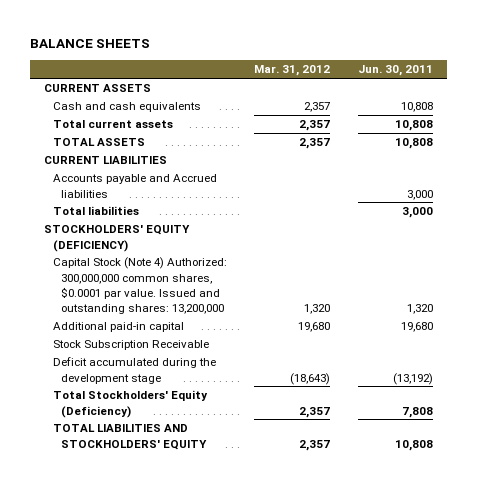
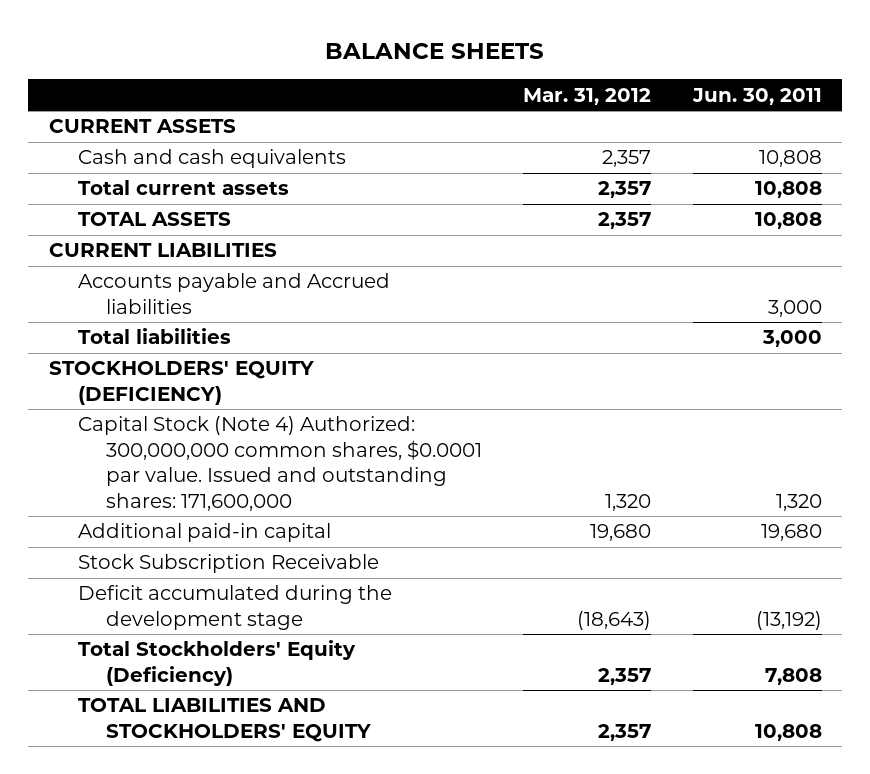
[52,257,227,314] Capital Stock (Note 4) Authorized: 300,000,000 common shares, $0.0001 par value. Issued and outstanding shares: 13,200,000 -> [77,416,483,511] Capital Stock (Note 4) Authorized: 300,000,000 common shares, $0.0001 par value. Issued and outstanding shares: 171,600,000

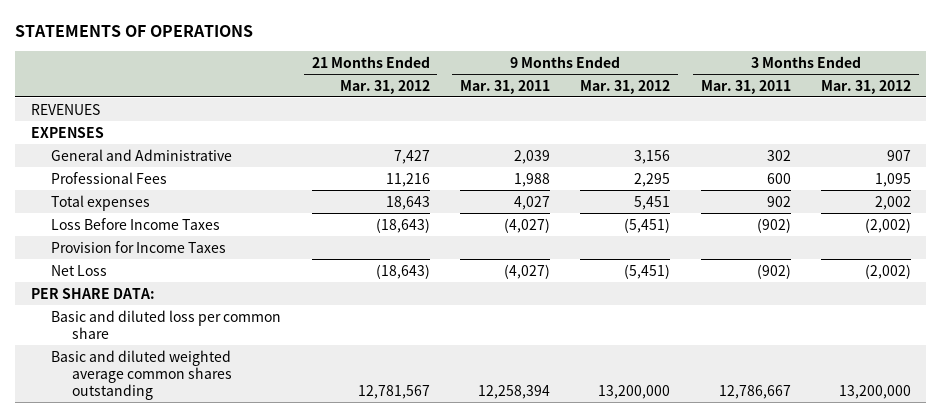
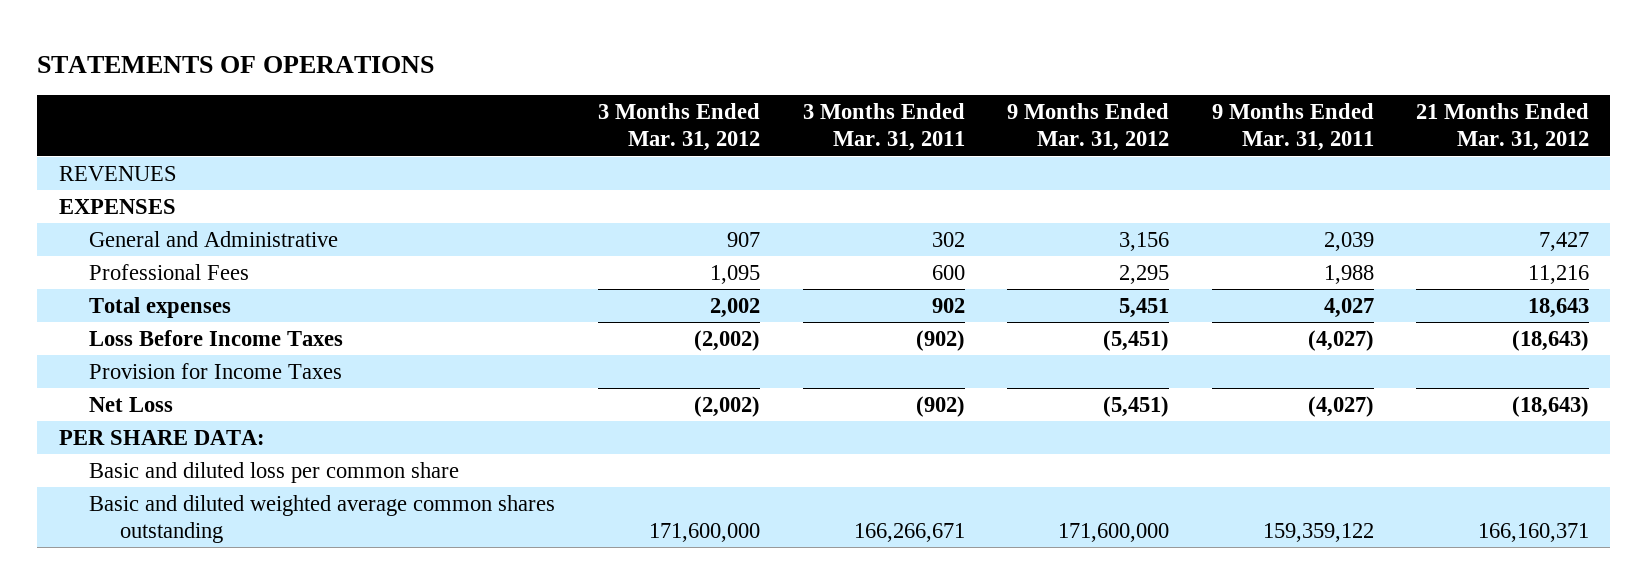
[357,384,430,399] 12,781,567 -> [1478,523,1590,543] 166,160,371
[477,384,550,399] 12,258,394 -> [1262,523,1374,543] 159,359,122
[598,384,671,399] 13,200,000 -> [1058,523,1170,543] 171,600,000
[718,384,791,399] 12,786,667 -> [853,523,965,543] 166,266,671
[838,384,911,399] 13,200,000 -> [648,523,760,543] 171,600,000

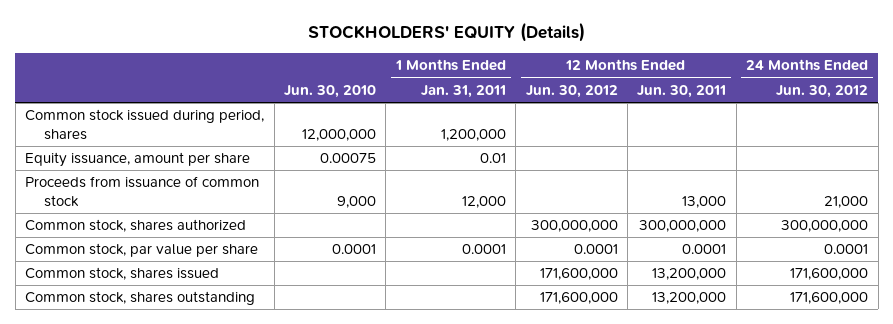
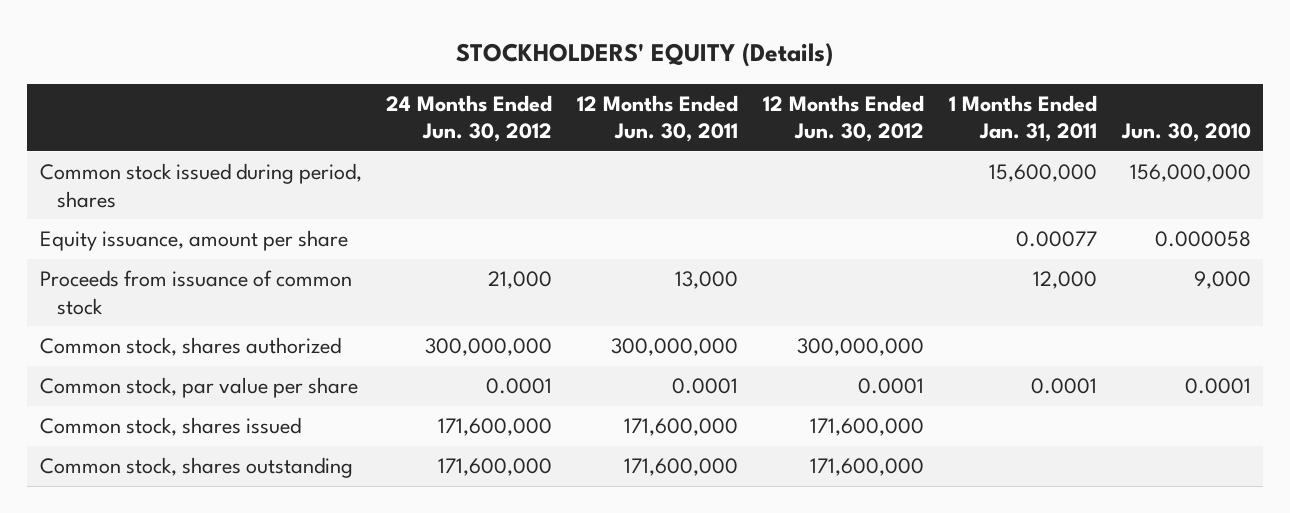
[301,128,376,141] 12,000,000 -> [1129,164,1251,183] 156,000,000
[440,128,506,141] 1,200,000 -> [988,164,1097,183] 15,600,000
[319,153,376,164] 0.00075 -> [1154,231,1251,248] 0.000058
[479,153,506,164] 0.01 -> [1015,231,1097,248] 0.00077
[652,268,727,281] 13,200,000 -> [624,418,739,437] 171,600,000
[652,292,727,305] 13,200,000 -> [624,458,739,477] 171,600,000

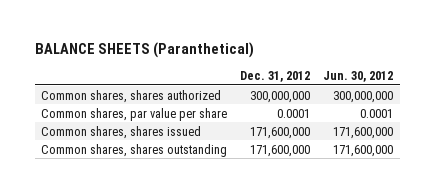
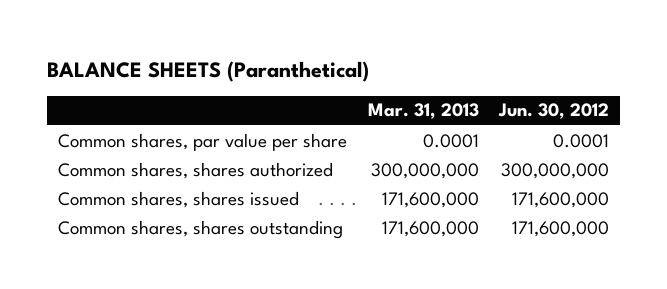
[240,71,311,83] Dec. 31, 2012 -> none
none -> [367,103,479,120] Mar. 31, 2013
[41,89,222,103] Common shares, shares authorized -> [57,161,333,179] Common shares, shares authorized

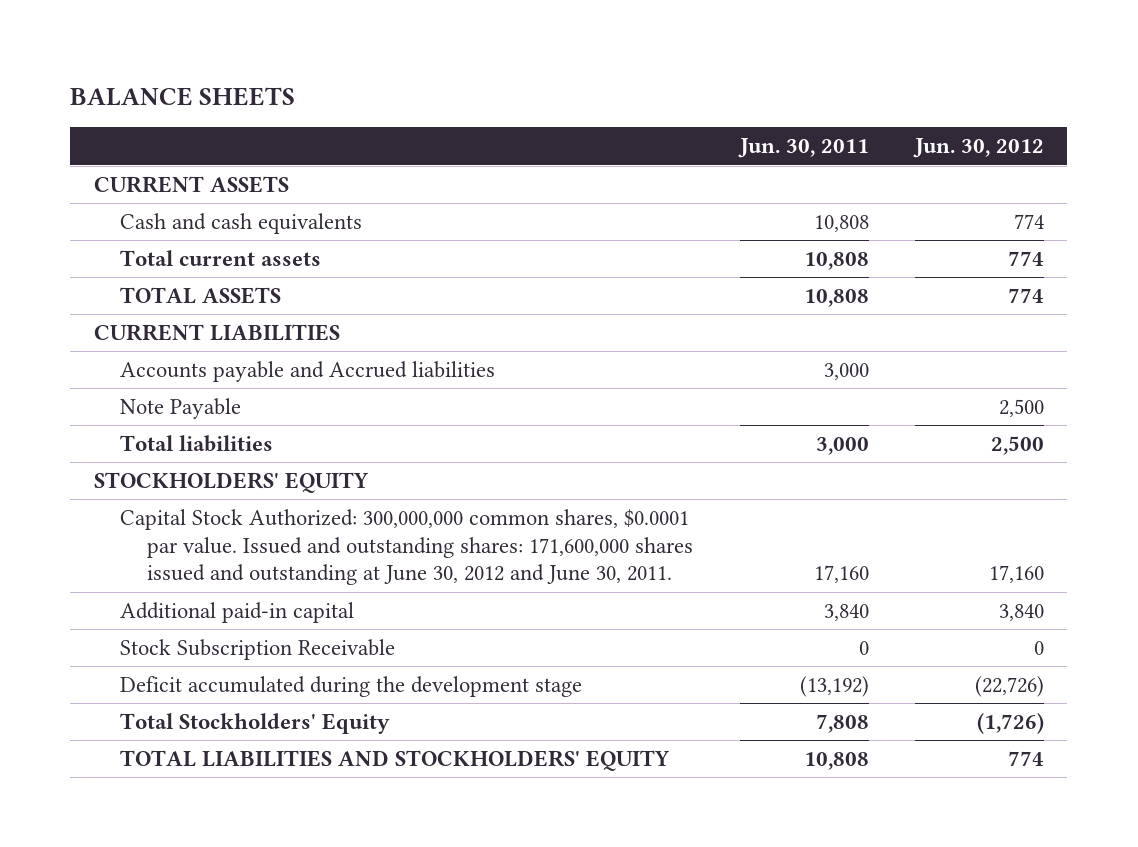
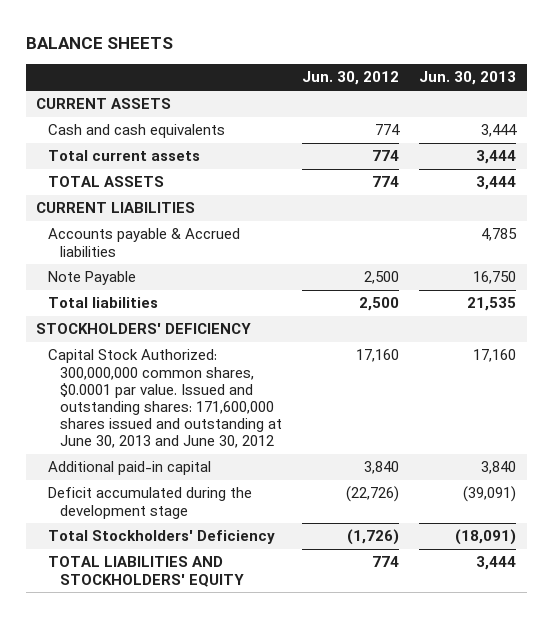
[737,138,869,159] Jun. 30, 2011 -> none
none -> [419,71,517,86] Jun. 30, 2013
[120,360,496,382] Accounts payable and Accrued liabilities -> [48,228,241,257] Accounts payable & Accrued liabilities
[93,471,369,493] STOCKHOLDERS' EQUITY -> [36,323,252,335] STOCKHOLDERS' DEFICIENCY
[120,508,694,586] Capital Stock Authorized: 300,000,000 common shares, $0.0001 par value. Issued and outstanding shares: 171,600,000 shares issued and outstanding at June 30, 2012 and June 30, 2011. -> [48,349,282,449] Capital Stock Authorized: 300,000,000 common shares, $0.0001 par value. Issued and outstanding shares: 171,600,000 shares issued and outstanding at June 30, 2013 and June 30, 2012
[120,638,396,660] Stock Subscription Receivable -> none
[120,712,391,734] Total Stockholders' Equity -> [48,530,276,545] Total Stockholders' Deficiency

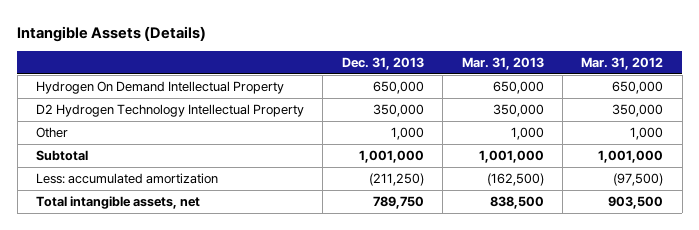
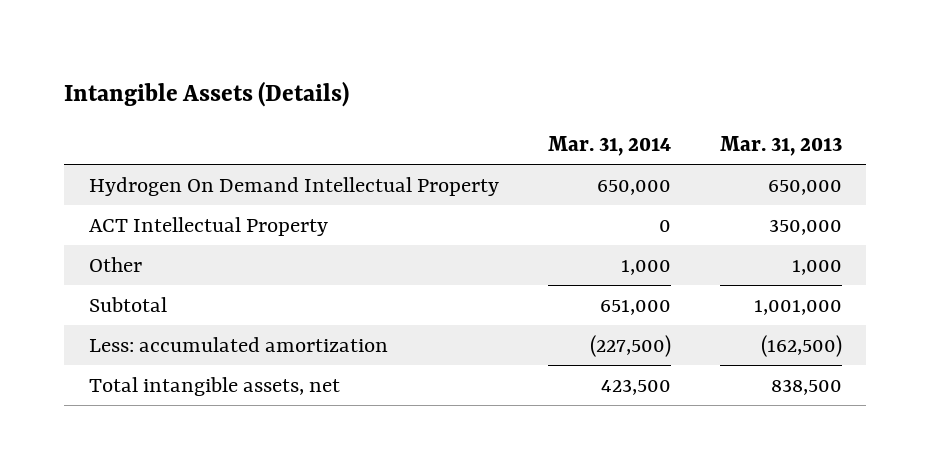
[341,57,424,71] Dec. 31, 2013 -> none
[581,57,664,71] Mar. 31, 2012 -> none
none -> [547,135,671,156] Mar. 31, 2014
[36,104,305,118] D2 Hydrogen Technology Intellectual Property -> [88,216,328,236] ACT Intellectual Property

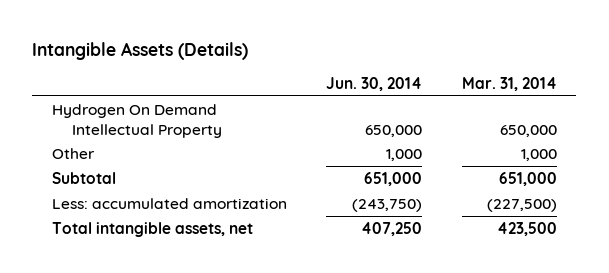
[719,135,842,156] Mar. 31, 2013 -> none
none -> [326,77,423,92] Jun. 30, 2014
[88,216,328,236] ACT Intellectual Property -> none

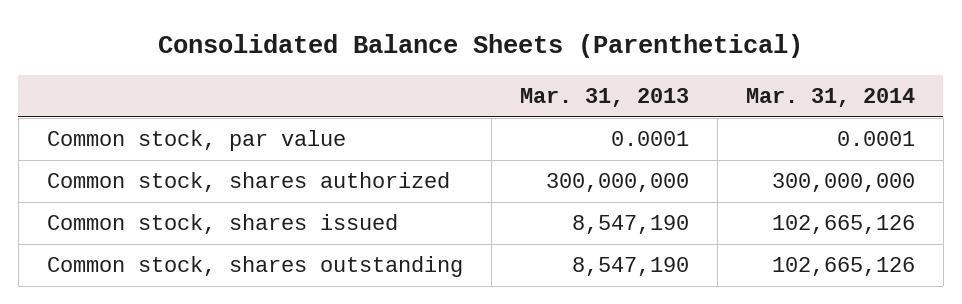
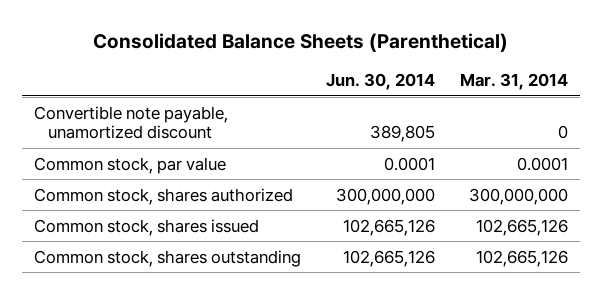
[519,88,689,108] Mar. 31, 2013 -> none
none -> [326,73,436,91] Jun. 30, 2014
none -> [34,105,229,140] Convertible note payable, unamortized discount

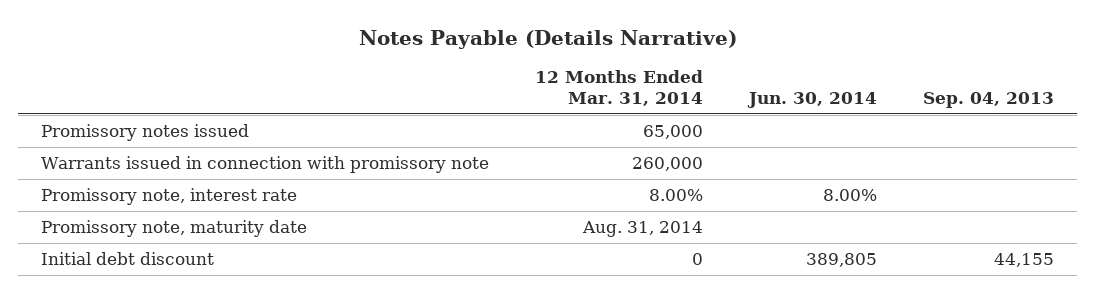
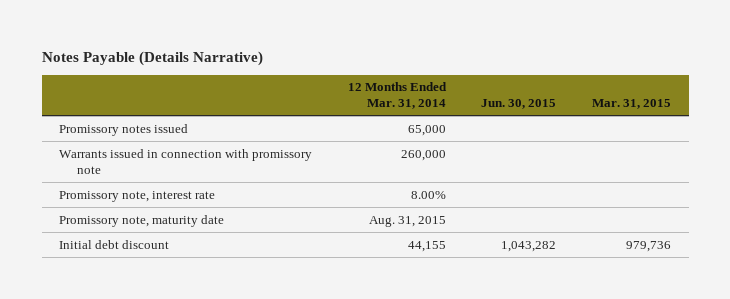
[747,92,878,109] Jun. 30, 2014 -> none
[923,92,1055,109] Sep. 04, 2013 -> none
none -> [481,99,557,110] Jun. 30, 2015
none -> [592,99,672,110] Mar. 31, 2015
[582,220,704,237] Aug. 31, 2014 -> [368,215,446,227] Aug. 31, 2015
[692,252,704,265] 0 -> [407,240,446,252] 44,155

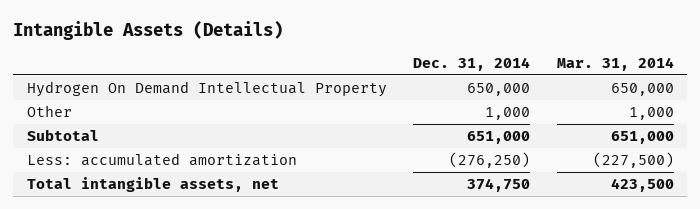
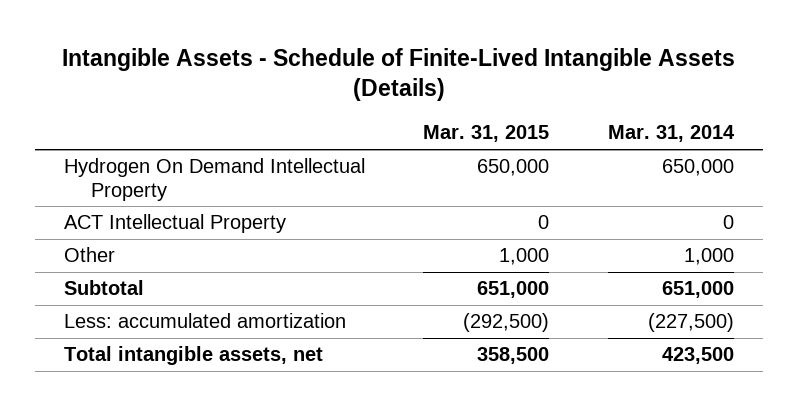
[13,21,284,41] Intangible Assets (Details) -> [61,47,735,102] Intangible Assets - Schedule of Finite-Lived Intangible Assets (Details)
[413,56,531,71] Dec. 31, 2014 -> none
none -> [423,125,550,143] Mar. 31, 2015
none -> [64,214,287,234] ACT Intellectual Property

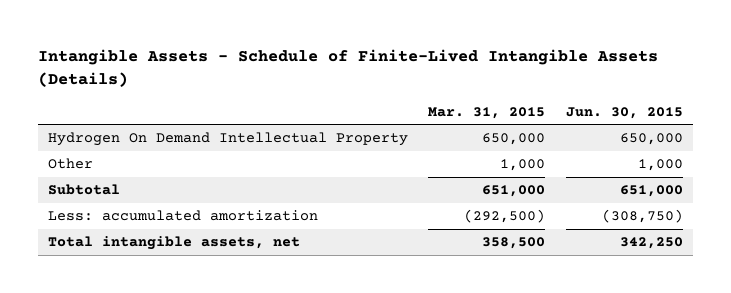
[607,125,735,143] Mar. 31, 2014 -> none
none -> [565,106,683,119] Jun. 30, 2015
[64,214,287,234] ACT Intellectual Property -> none

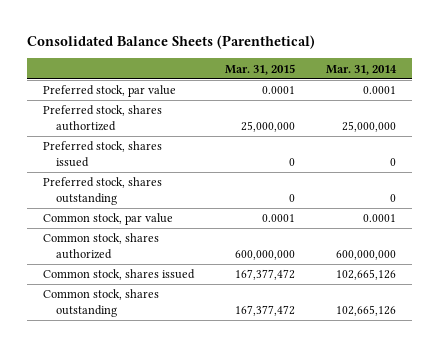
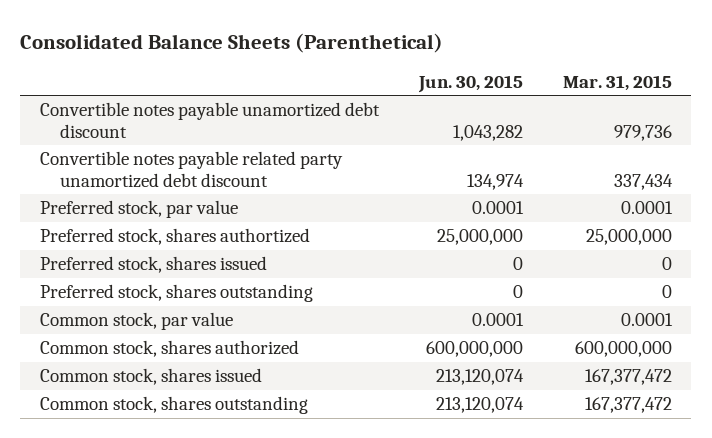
[326,64,398,75] Mar. 31, 2014 -> none
none -> [417,74,523,93] Jun. 30, 2015
none -> [40,102,381,138] Convertible notes payable unamortized debt discount
none -> [40,151,344,188] Convertible notes payable related party unamortized debt discount

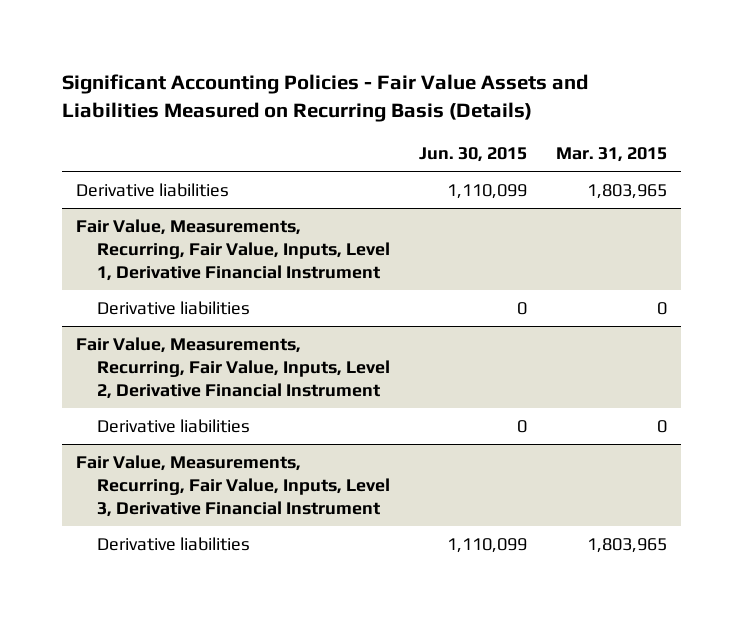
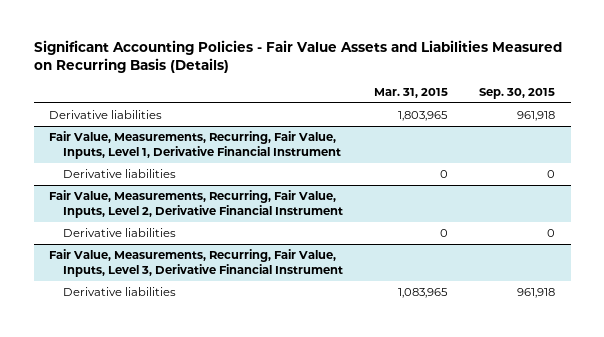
[418,147,527,163] Jun. 30, 2015 -> none
none -> [479,88,556,100] Sep. 30, 2015
[586,537,667,553] 1,803,965 -> [397,287,448,298] 1,083,965

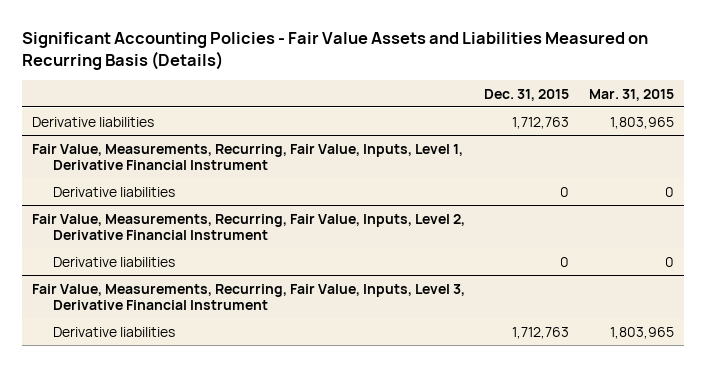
[479,88,556,100] Sep. 30, 2015 -> none
none -> [484,88,570,101] Dec. 31, 2015
[397,287,448,298] 1,083,965 -> [609,326,674,339] 1,803,965

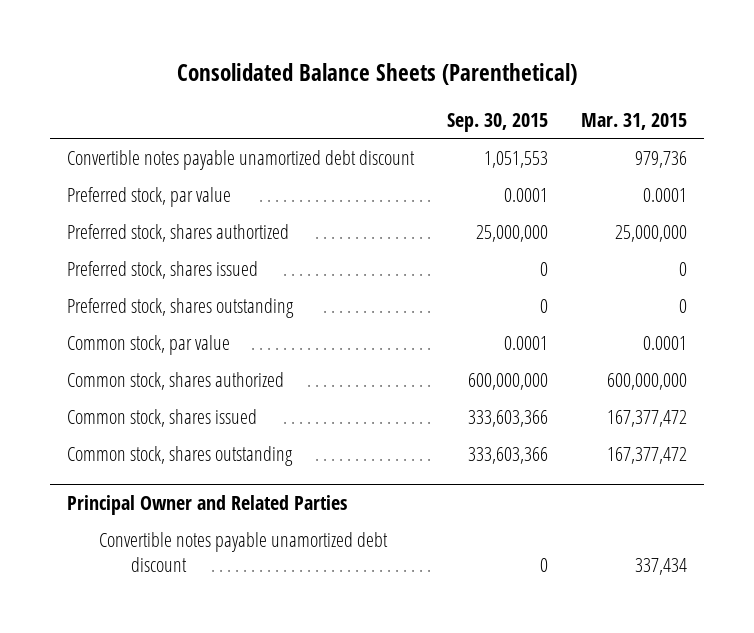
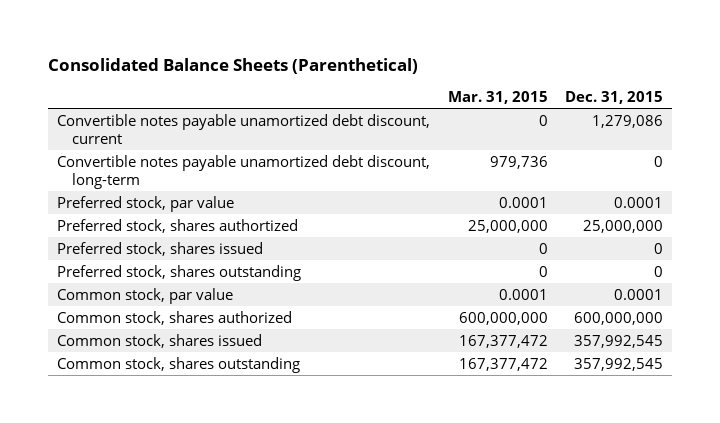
[447,113,549,133] Sep. 30, 2015 -> none
none -> [565,90,664,104] Dec. 31, 2015
[66,149,415,170] Convertible notes payable unamortized debt discount -> [57,113,431,144] Convertible notes payable unamortized debt discount, current
[635,150,688,168] 979,736 -> [538,114,548,126] 0
none -> [57,154,431,189] Convertible notes payable unamortized debt discount, long-term
[66,495,347,516] Principal Owner and Related Parties -> none
[98,531,388,572] Convertible notes payable unamortized debt discount -> none

